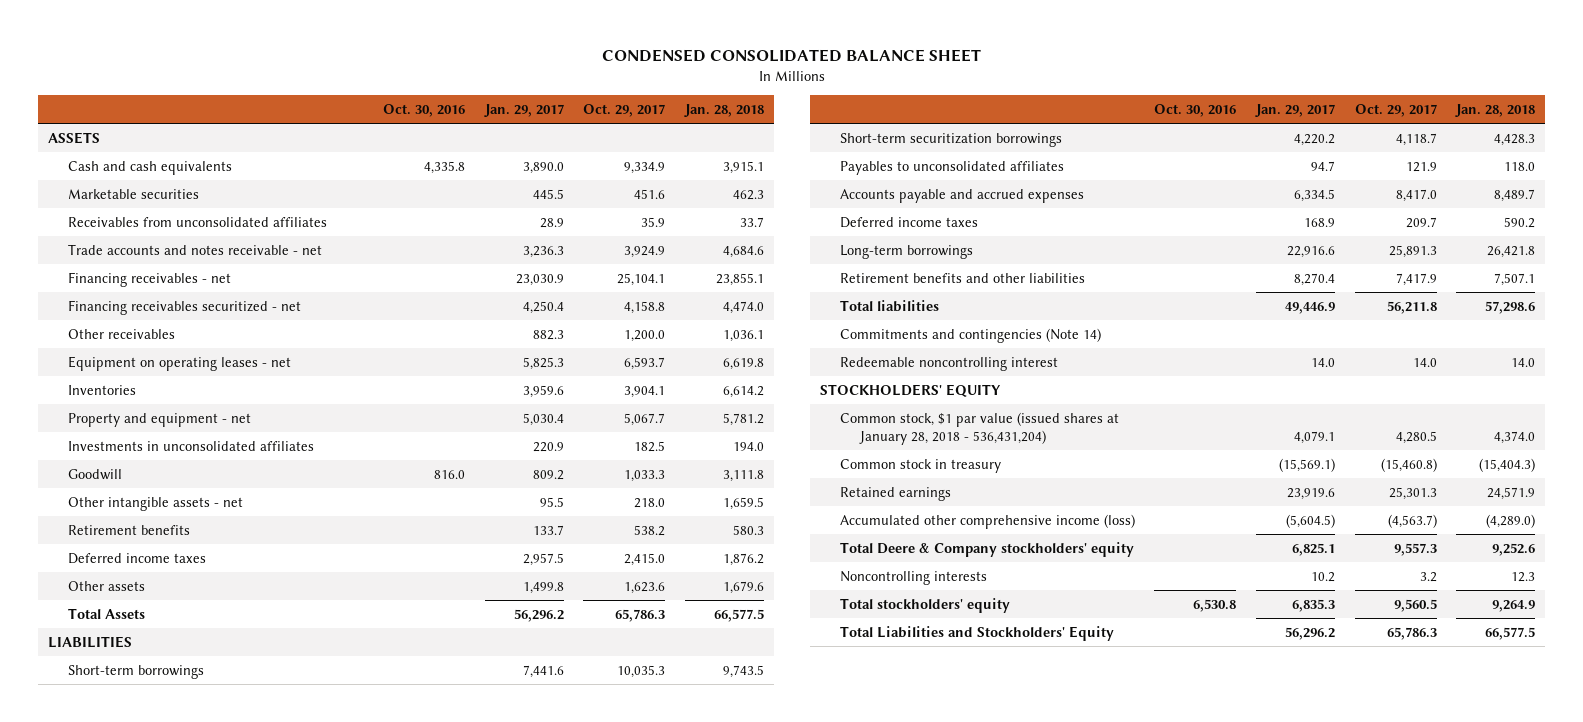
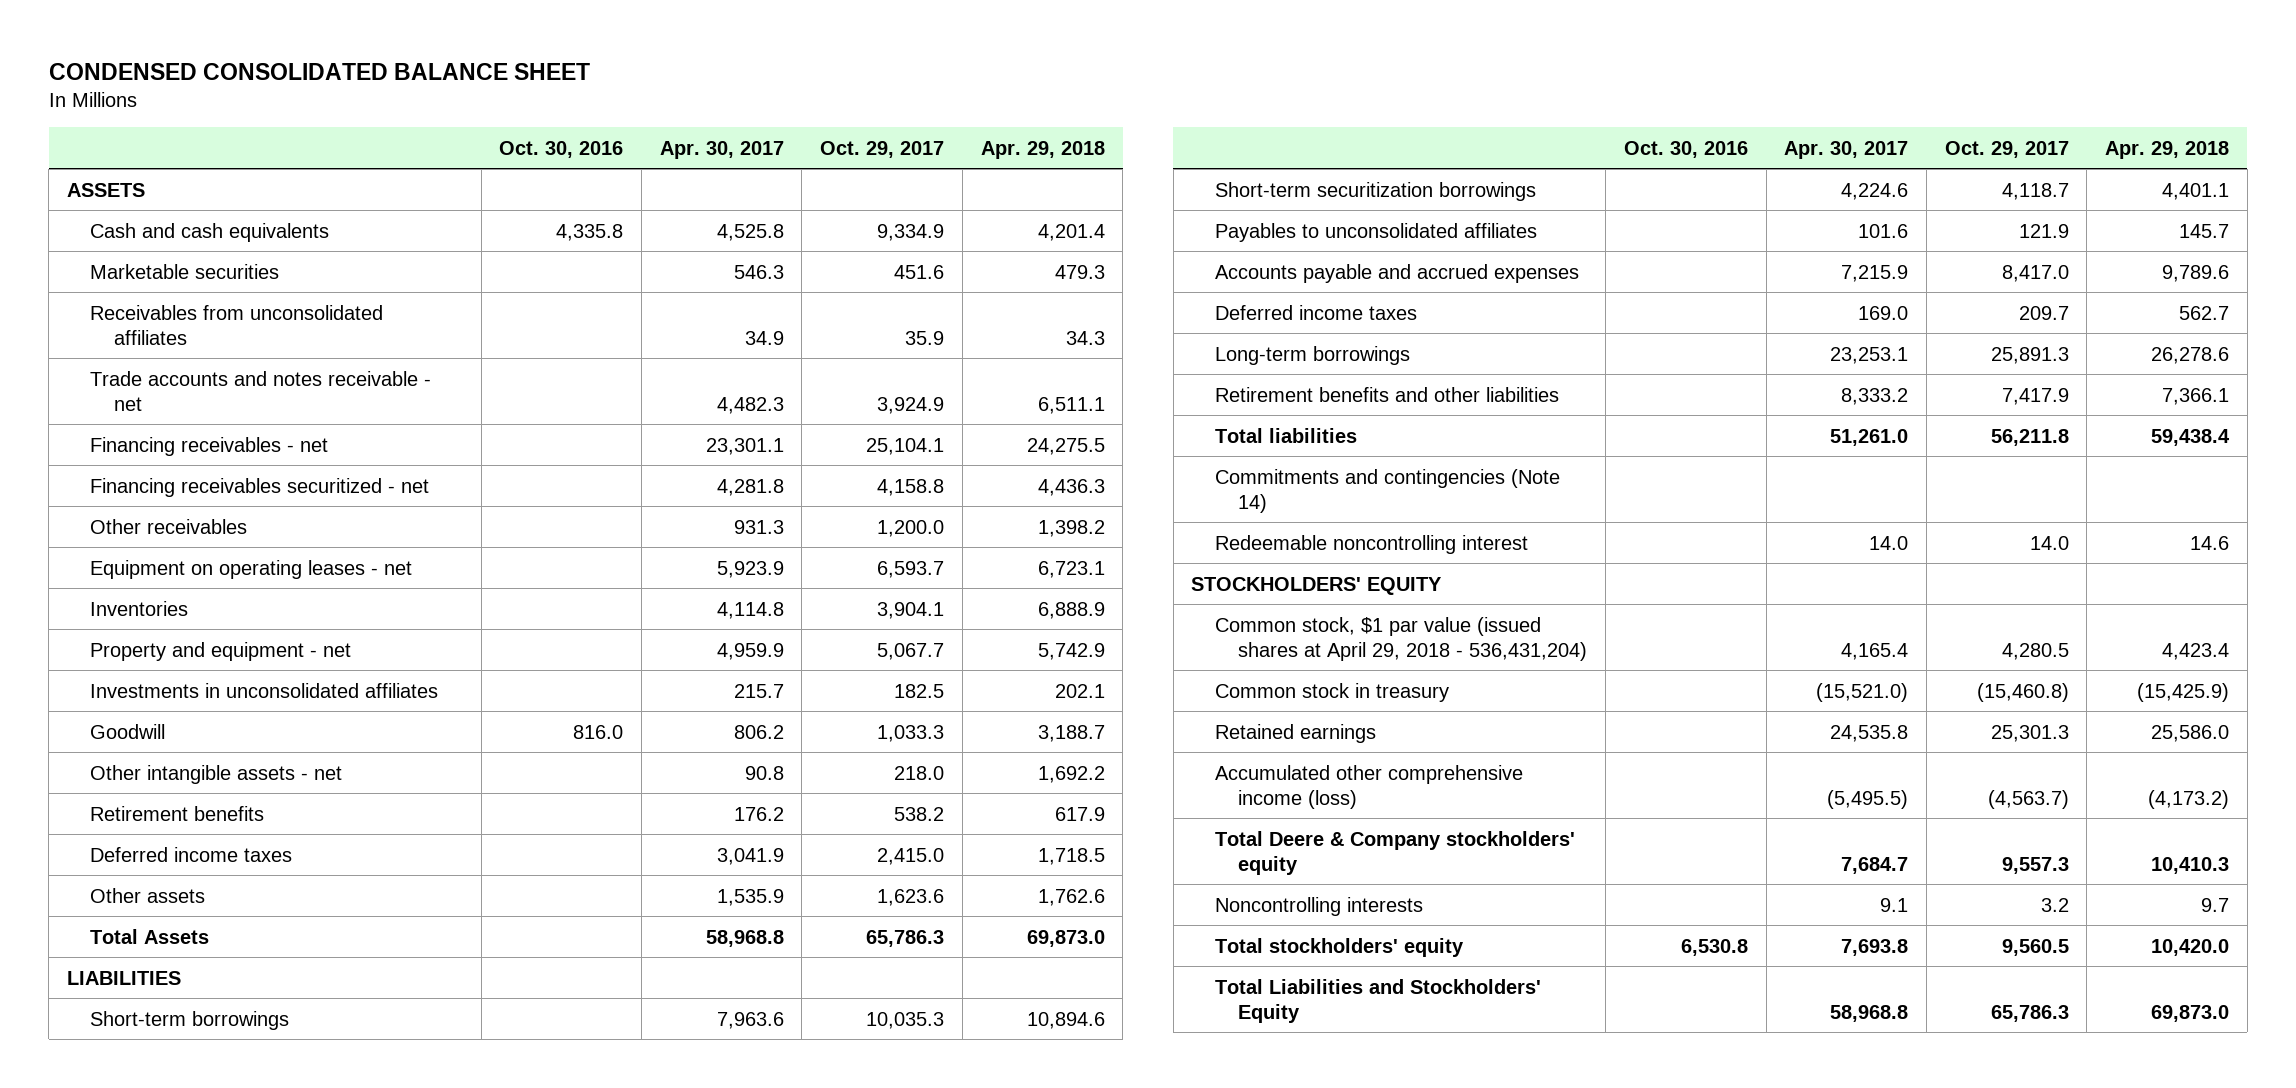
[483,104,564,118] Jan. 29, 2017 -> none
[683,104,764,118] Jan. 28, 2018 -> none
none -> [659,140,784,159] Apr. 30, 2017
none -> [980,140,1105,159] Apr. 29, 2018
[839,411,1119,445] Common stock, $1 par value (issued shares at January 28, 2018 - 536,431,204) -> [1214,616,1588,661] Common stock, $1 par value (issued shares at April 29, 2018 - 536,431,204)

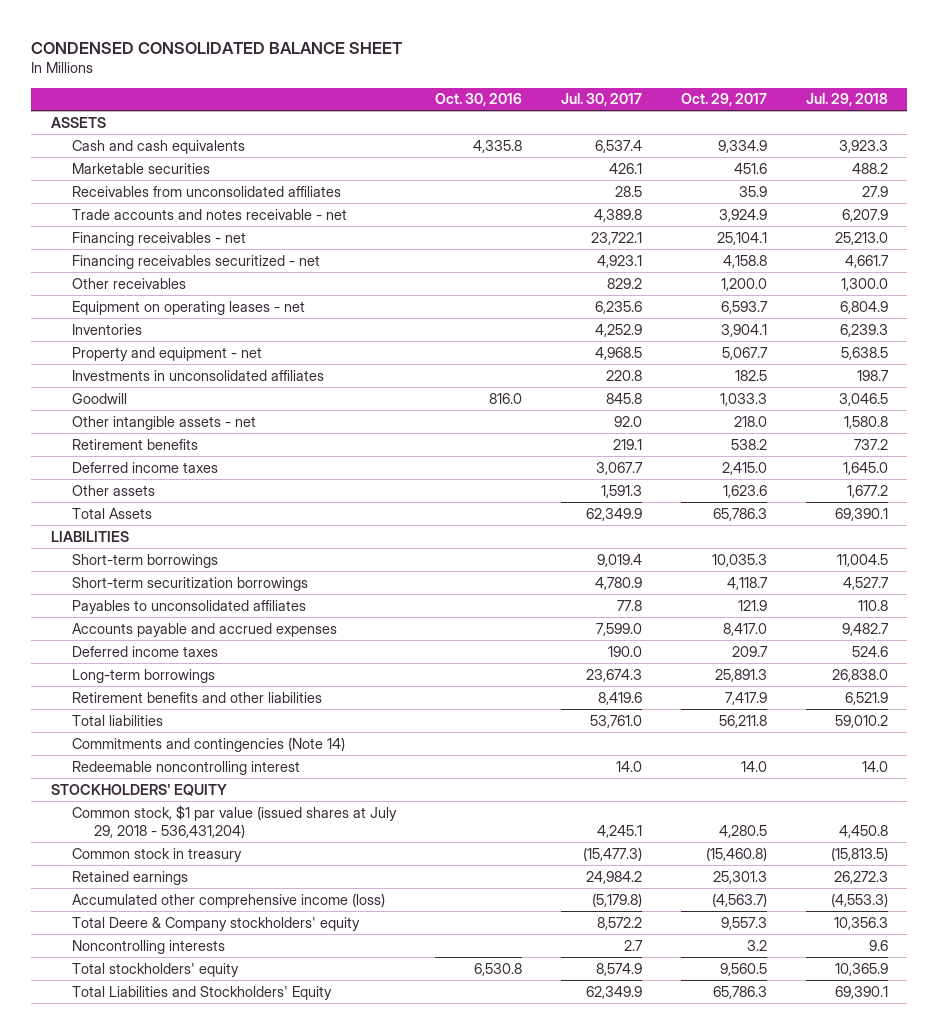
[659,140,784,159] Apr. 30, 2017 -> none
[980,140,1105,159] Apr. 29, 2018 -> none
none -> [561,93,643,107] Jul. 30, 2017
none -> [805,93,888,107] Jul. 29, 2018
[1214,616,1588,661] Common stock, $1 par value (issued shares at April 29, 2018 - 536,431,204) -> [72,804,398,838] Common stock, $1 par value (issued shares at July 29, 2018 - 536,431,204)

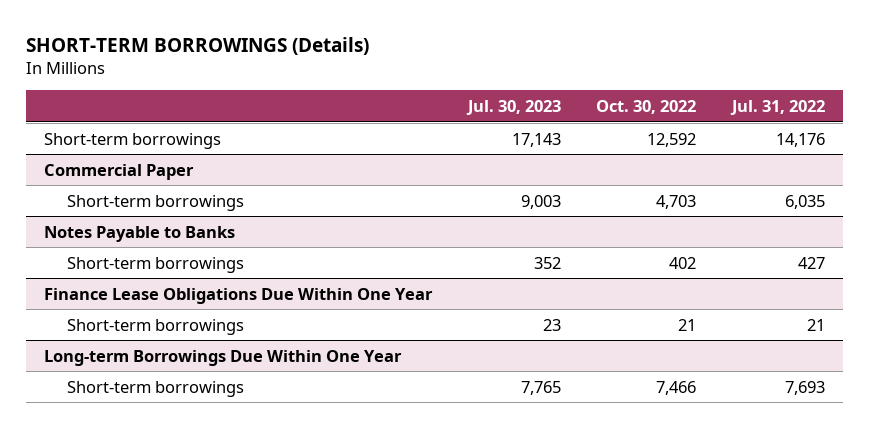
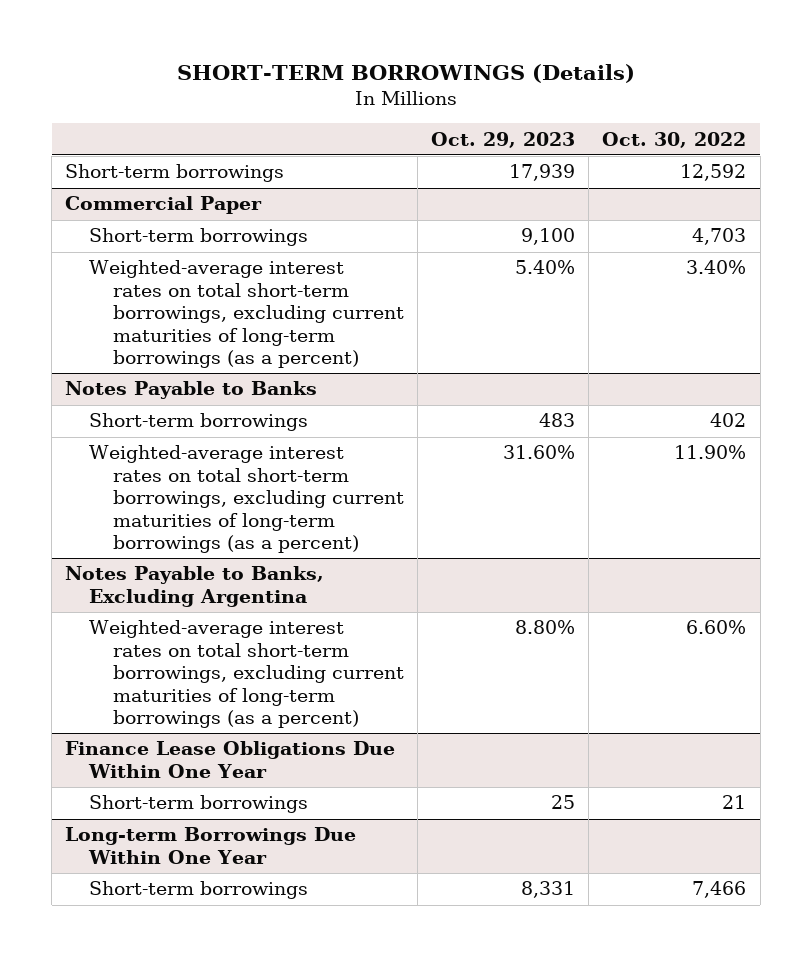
[465,100,561,116] Jul. 30, 2023 -> none
[730,100,826,116] Jul. 31, 2022 -> none
none -> [431,131,576,148] Oct. 29, 2023
none -> [89,260,405,369] Weighted-average interest rates on total short-term borrowings, excluding current maturities of long-term borrowings (as a percent)
none -> [89,445,405,554] Weighted-average interest rates on total short-term borrowings, excluding current maturities of long-term borrowings (as a percent)
none -> [65,566,325,607] Notes Payable to Banks, Excluding Argentina
none -> [89,620,405,729] Weighted-average interest rates on total short-term borrowings, excluding current maturities of long-term borrowings (as a percent)

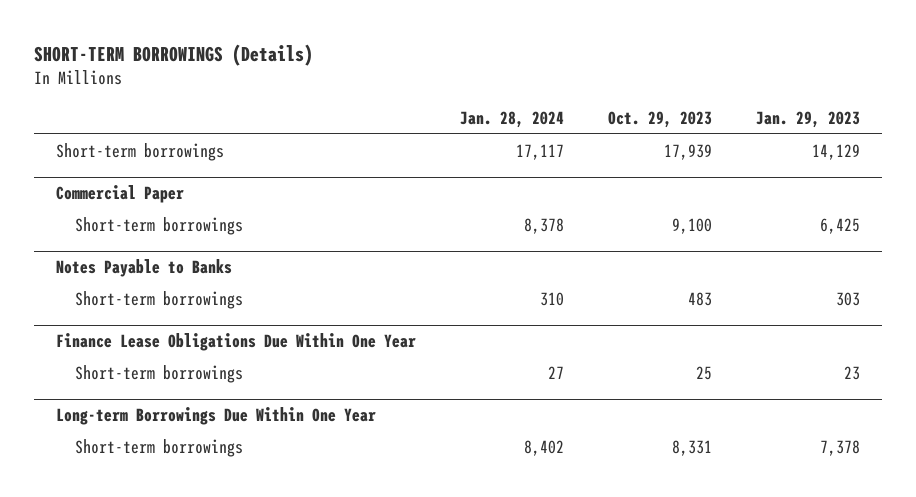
[602,131,747,148] Oct. 30, 2022 -> none
none -> [460,110,565,128] Jan. 28, 2024
none -> [756,110,861,128] Jan. 29, 2023
[89,260,405,369] Weighted-average interest rates on total short-term borrowings, excluding current maturities of long-term borrowings (as a percent) -> none
[89,445,405,554] Weighted-average interest rates on total short-term borrowings, excluding current maturities of long-term borrowings (as a percent) -> none
[65,566,325,607] Notes Payable to Banks, Excluding Argentina -> none
[89,620,405,729] Weighted-average interest rates on total short-term borrowings, excluding current maturities of long-term borrowings (as a percent) -> none

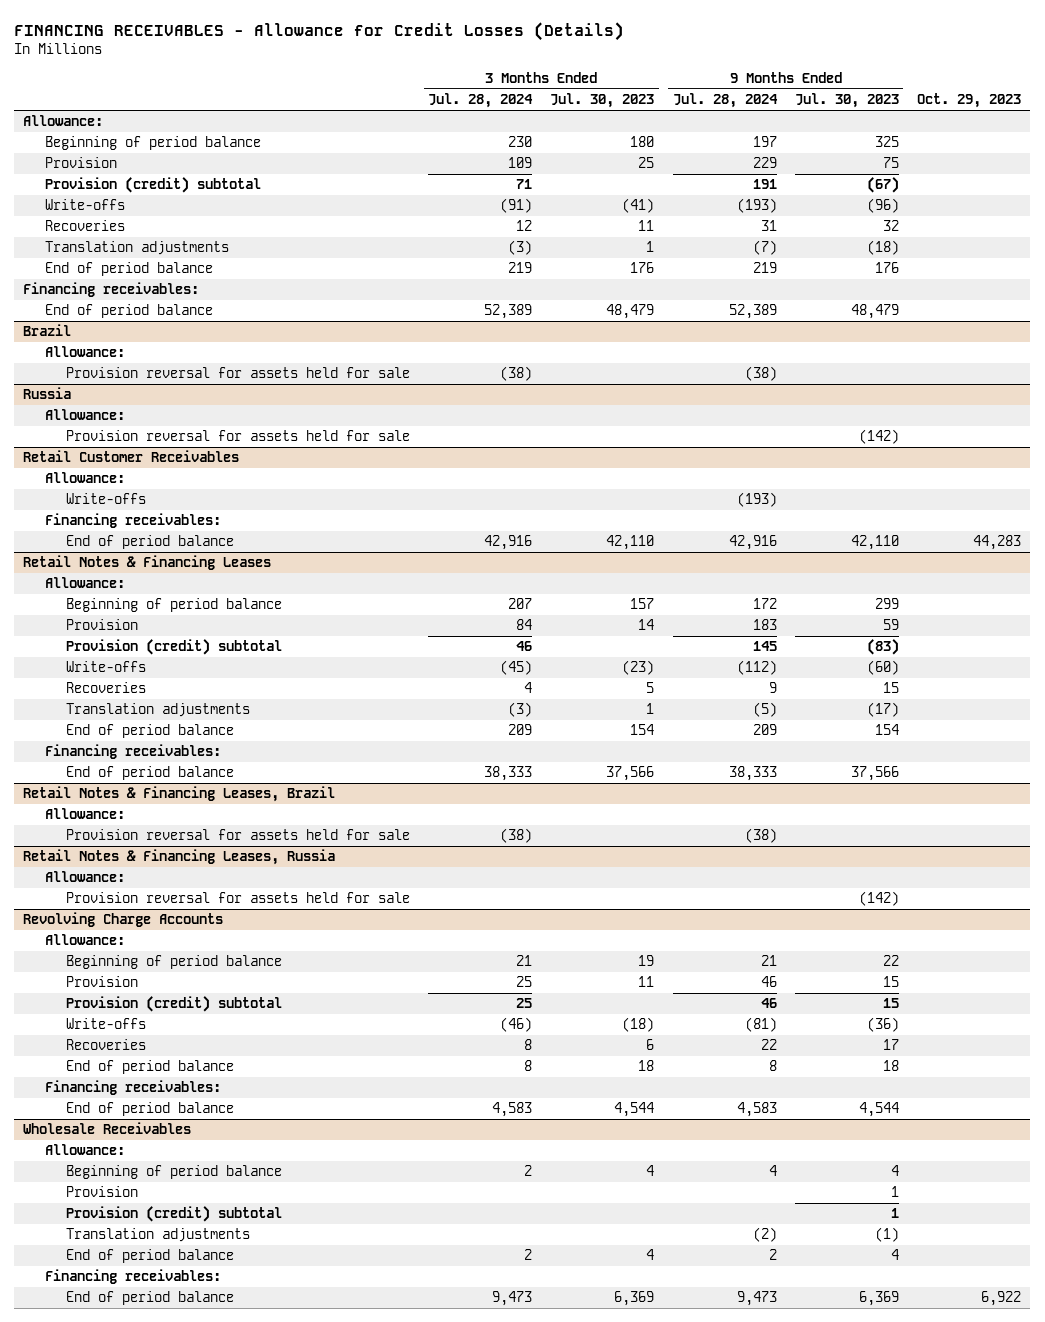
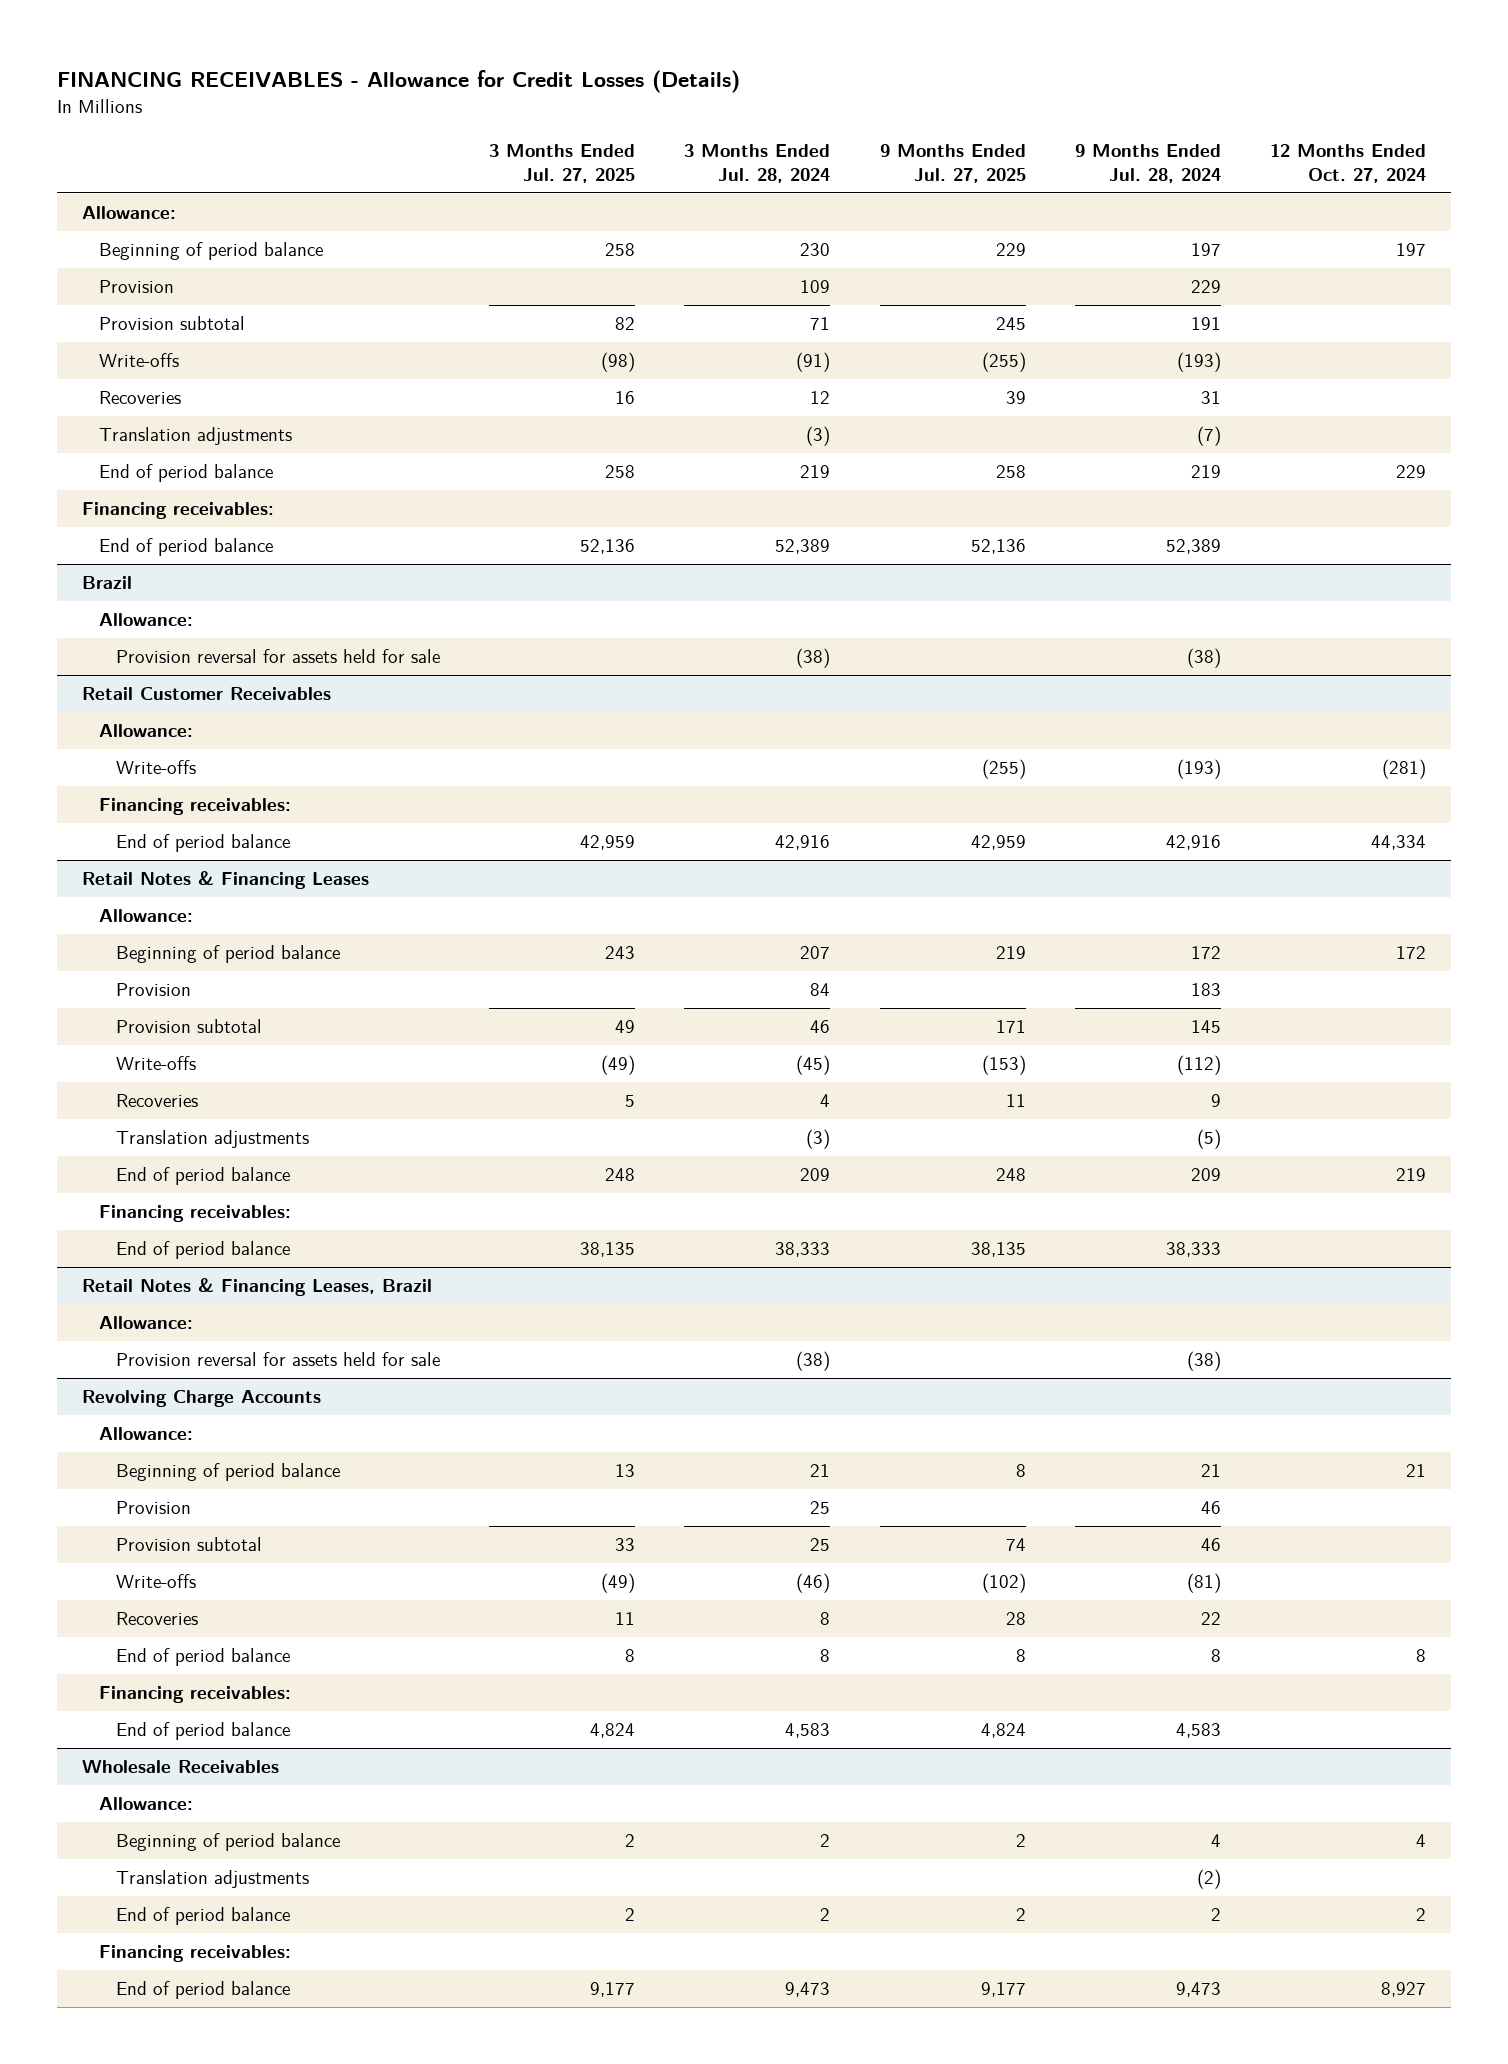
[550,93,655,109] Jul. 30, 2023 -> none
[794,93,899,109] Jul. 30, 2023 -> none
[917,93,1022,109] Oct. 29, 2023 -> none
none -> [488,144,635,183] 3 Months Ended Jul. 27, 2025
none -> [879,144,1026,183] 9 Months Ended Jul. 27, 2025
none -> [1270,144,1427,183] 12 Months Ended Oct. 27, 2024
[44,177,261,194] Provision (credit) subtotal -> [98,316,245,331] Provision subtotal
[23,387,72,400] Russia -> none
[44,409,125,421] Allowance: -> none
[65,430,410,442] Provision reversal for assets held for sale -> none
[65,639,282,656] Provision (credit) subtotal -> [115,1019,262,1034] Provision subtotal
[23,849,336,866] Retail Notes & Financing Leases, Russia -> none
[44,871,125,883] Allowance: -> none
[65,892,410,904] Provision reversal for assets held for sale -> none
[65,996,282,1013] Provision (credit) subtotal -> [115,1537,262,1552] Provision subtotal
[65,1186,138,1198] Provision -> none
[65,1206,282,1223] Provision (credit) subtotal -> none

